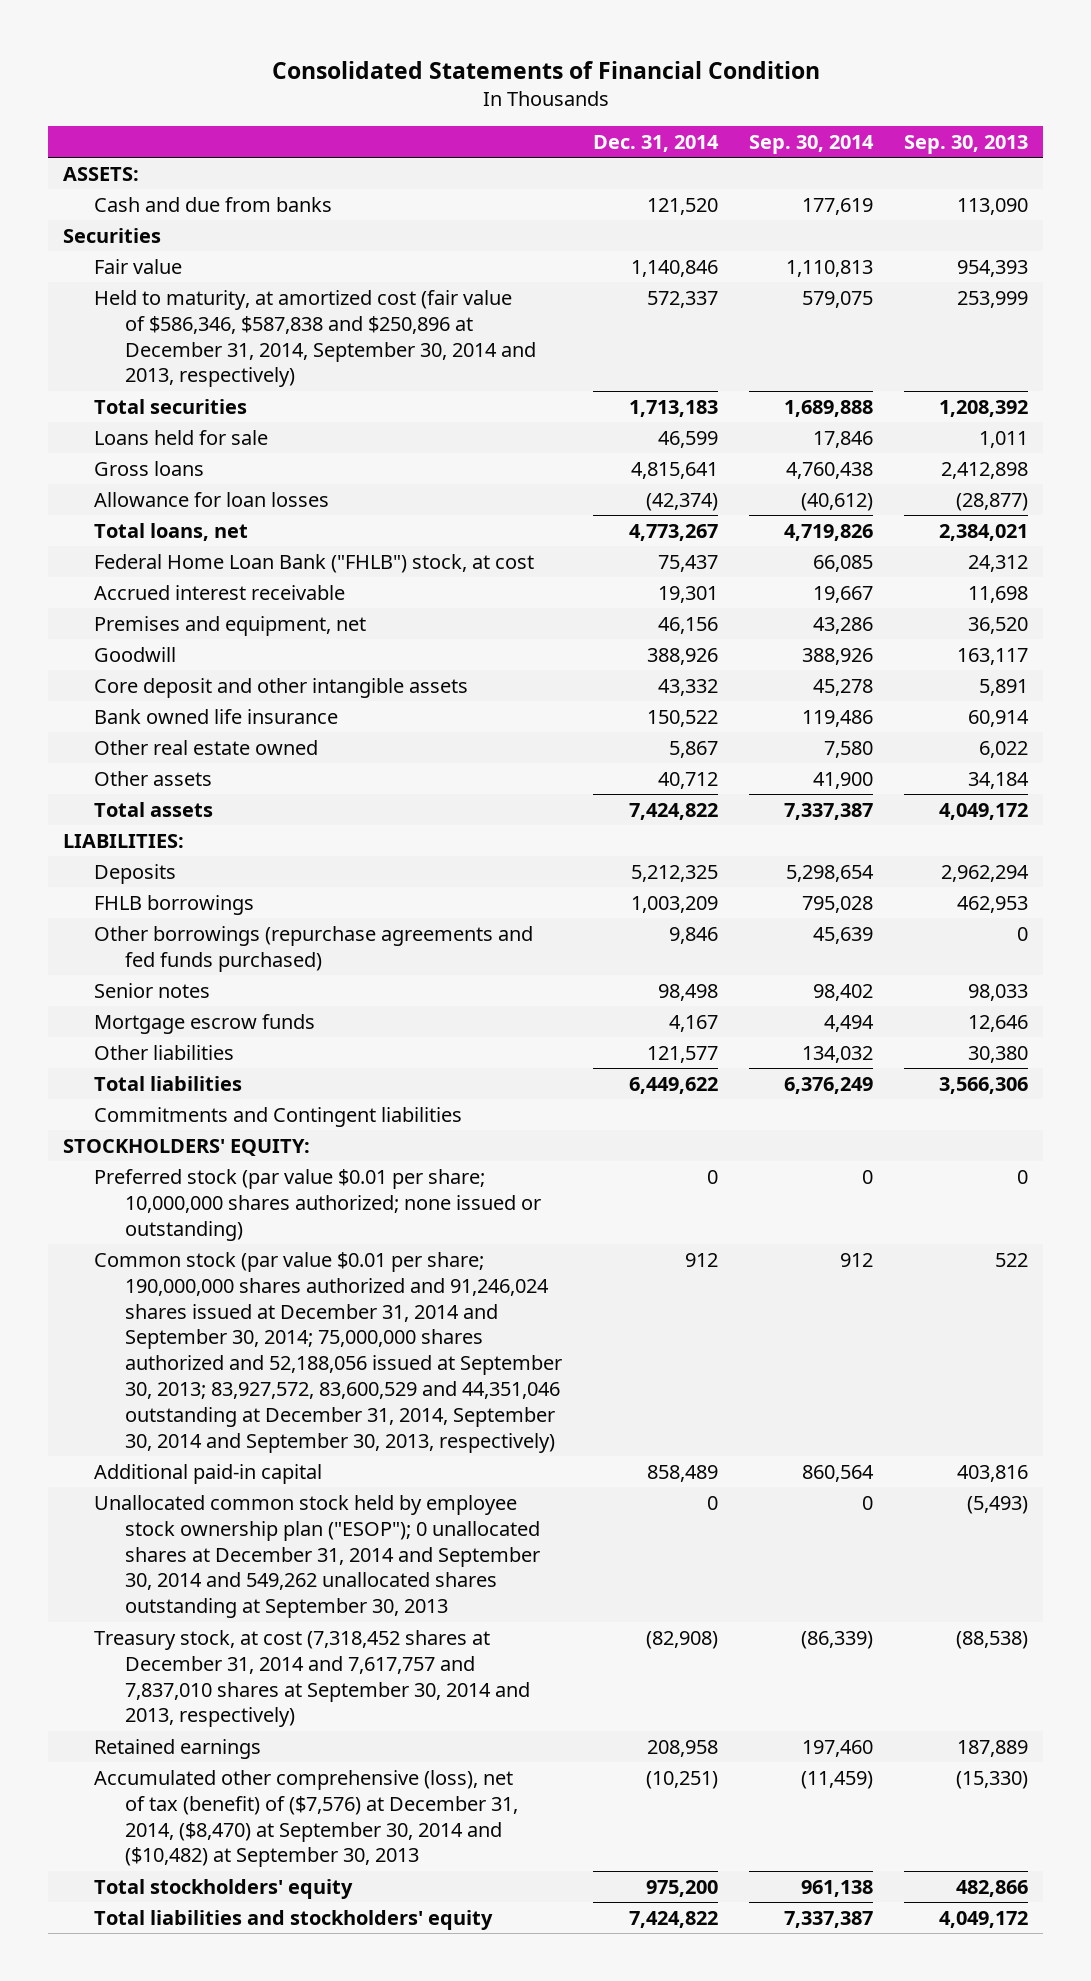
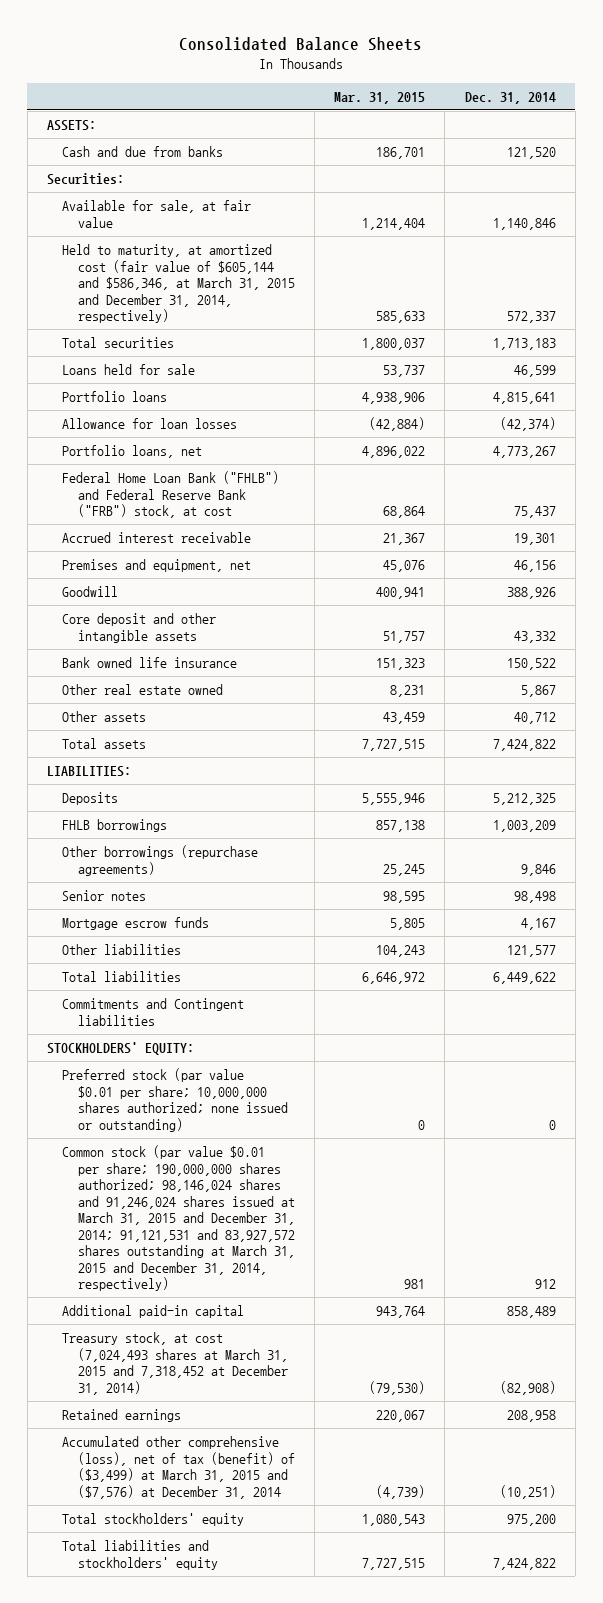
[271,60,820,79] Consolidated Statements of Financial Condition -> [179,37,423,52] Consolidated Balance Sheets
[749,134,875,154] Sep. 30, 2014 -> none
[903,134,1028,154] Sep. 30, 2013 -> none
none -> [334,91,426,104] Mar. 31, 2015
[63,227,162,243] Securities -> [47,173,125,186] Securities:
[94,258,183,274] Fair value -> [62,200,252,228] Available for sale, at fair value
[94,289,537,388] Held to maturity, at amortized cost (fair value of $586,346, $587,838 and $250,896 at December 31, 2014, September 30, 2014 and 2013, respectively) -> [62,244,295,324] Held to maturity, at amortized cost (fair value of $605,144 and $586,346, at March 31, 2015 and December 31, 2014, respectively)
[94,460,205,476] Gross loans -> [62,391,168,403] Portfolio loans
[94,522,249,541] Total loans, net -> [62,445,203,459] Portfolio loans, net
[94,553,535,573] Federal Home Loan Bank ("FHLB") stock, at cost -> [62,471,280,519] Federal Home Loan Bank ("FHLB") and Federal Reserve Bank ("FRB") stock, at cost
[94,925,534,972] Other borrowings (repurchase agreements and fed funds purchased) -> [62,845,259,876] Other borrowings (repurchase agreements)
[94,1251,563,1454] Common stock (par value $0.01 per share; 190,000,000 shares authorized and 91,246,024 shares issued at December 31, 2014 and September 30, 2014; 75,000,000 shares authorized and 52,188,056 issued at September 30, 2013; 83,927,572, 83,600,529 and 44,351,046 outstanding at December 31, 2014, September 30, 2014 and September 30, 2013, respectively) -> [62,1145,295,1291] Common stock (par value $0.01 per share; 190,000,000 shares authorized; 98,146,024 shares and 91,246,024 shares issued at March 31, 2015 and December 31, 2014; 91,121,531 and 83,927,572 shares outstanding at March 31, 2015 and December 31, 2014, respectively)
[94,1494,541,1619] Unallocated common stock held by employee stock ownership plan ("ESOP"); 0 unallocated shares at December 31, 2014 and September 30, 2014 and 549,262 unallocated shares outstanding at September 30, 2013 -> none
[94,1629,531,1728] Treasury stock, at cost (7,318,452 shares at December 31, 2014 and 7,617,757 and 7,837,010 shares at September 30, 2014 and 2013, respectively) -> [62,1332,288,1395] Treasury stock, at cost (7,024,493 shares at March 31, 2015 and 7,318,452 at December 31, 2014)
[94,1769,519,1868] Accumulated other comprehensive (loss), net of tax (benefit) of ($7,576) at December 31, 2014, ($8,470) at September 30, 2014 and ($10,482) at September 30, 2013 -> [62,1436,295,1499] Accumulated other comprehensive (loss), net of tax (benefit) of ($3,499) at March 31, 2015 and ($7,576) at December 31, 2014

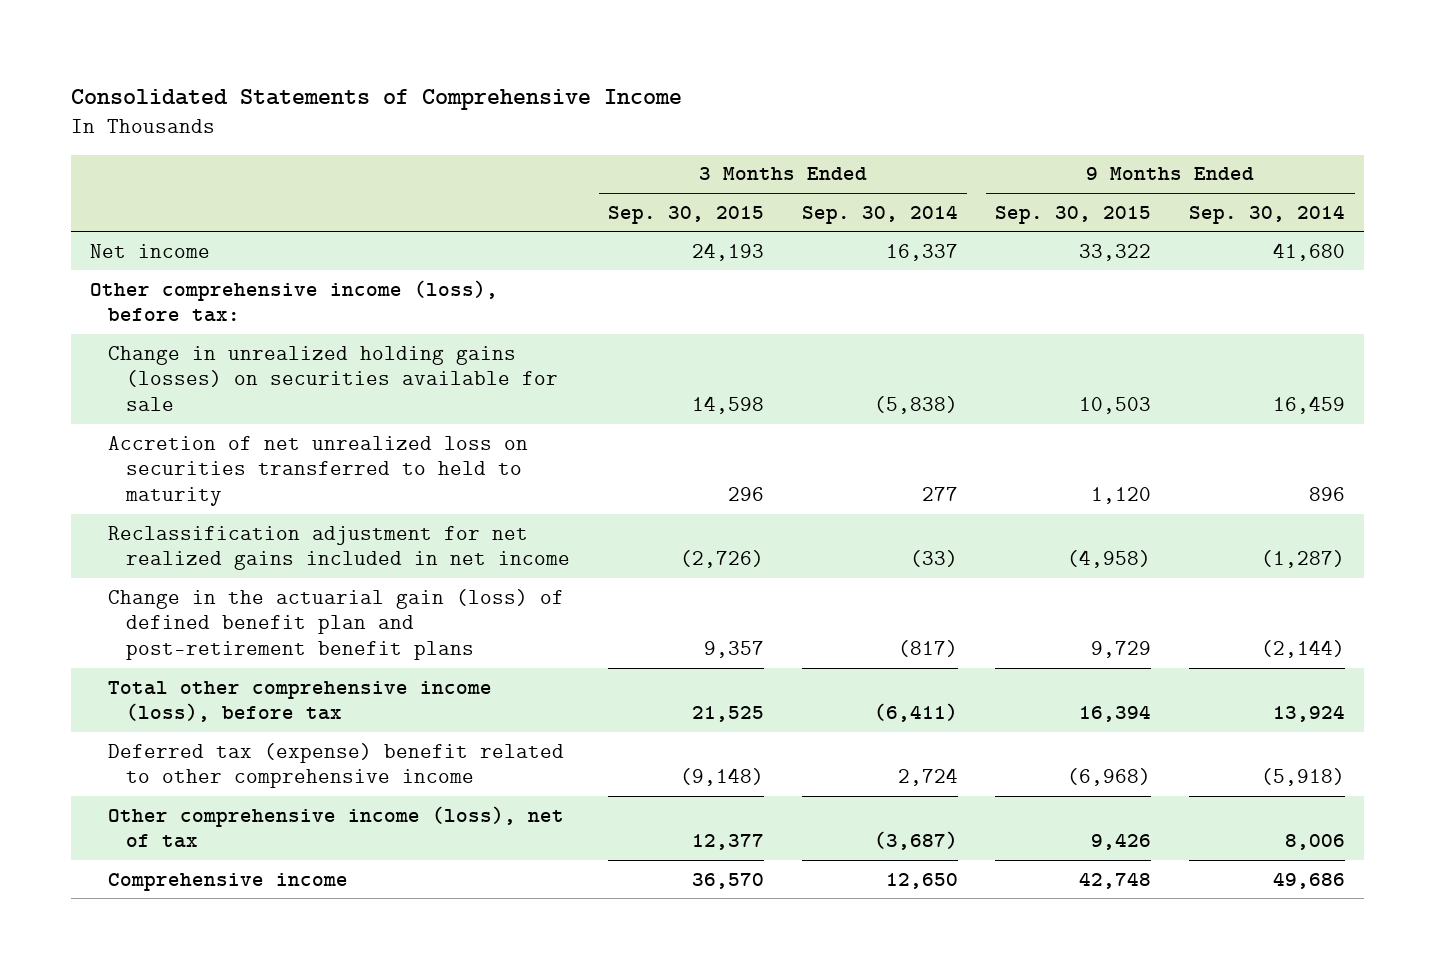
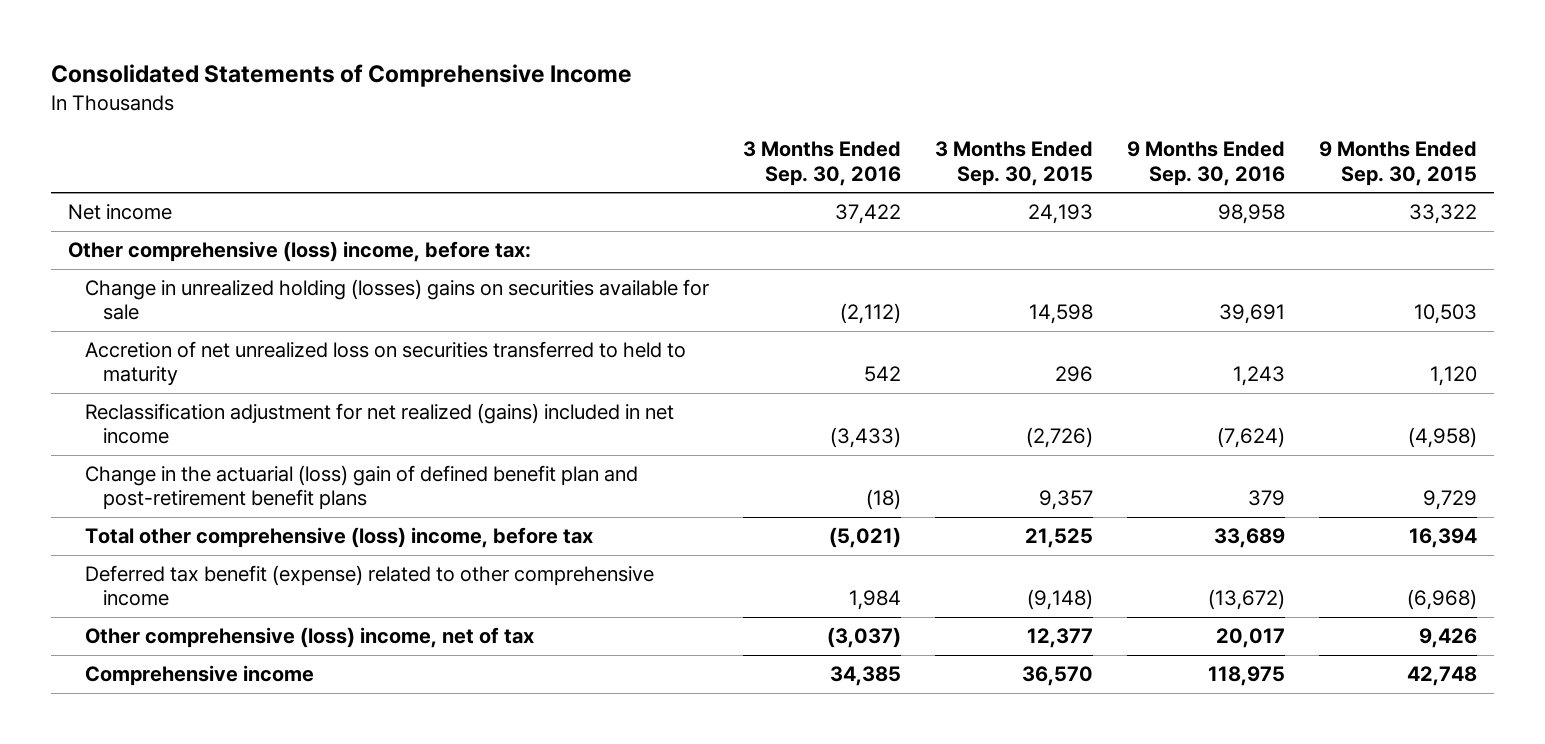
[801,204,958,224] Sep. 30, 2014 -> none
[1189,204,1346,224] Sep. 30, 2014 -> none
none -> [743,141,902,186] 3 Months Ended Sep. 30, 2016
none -> [1127,141,1286,186] 9 Months Ended Sep. 30, 2016
[89,279,498,323] Other comprehensive income (loss), before tax: -> [67,241,531,263] Other comprehensive (loss) income, before tax:
[107,345,559,412] Change in unrealized holding gains (losses) on securities available for sale -> [85,279,710,321] Change in unrealized holding (losses) gains on securities available for sale
[107,525,571,571] Reclassification adjustment for net realized gains included in net income -> [85,403,675,445] Reclassification adjustment for net realized (gains) included in net income
[107,588,564,661] Change in the actuarial gain (loss) of defined benefit plan and post-retirement benefit plans -> [85,465,639,511] Change in the actuarial (loss) gain of defined benefit plan and post-retirement benefit plans
[107,680,492,723] Total other comprehensive income (loss), before tax -> [85,527,594,549] Total other comprehensive (loss) income, before tax
[107,742,564,789] Deferred tax (expense) benefit related to other comprehensive income -> [85,565,655,607] Deferred tax benefit (expense) related to other comprehensive income
[107,805,564,849] Other comprehensive income (loss), net of tax -> [85,627,535,649] Other comprehensive (loss) income, net of tax

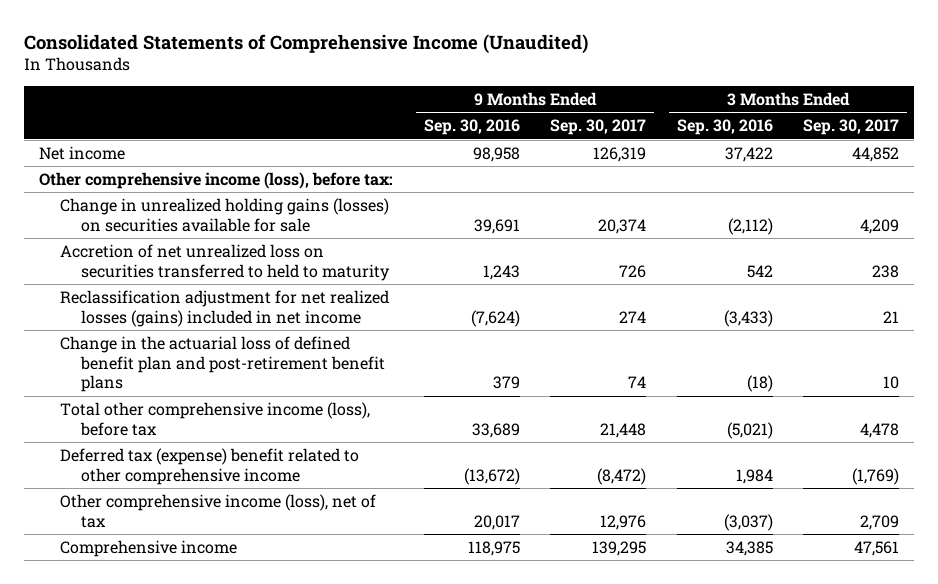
[50,64,632,88] Consolidated Statements of Comprehensive Income -> [23,33,588,54] Consolidated Statements of Comprehensive Income (Unaudited)
[935,141,1094,186] 3 Months Ended Sep. 30, 2015 -> none
[1319,141,1478,186] 9 Months Ended Sep. 30, 2015 -> none
none -> [550,119,647,136] Sep. 30, 2017
none -> [803,119,900,136] Sep. 30, 2017
[67,241,531,263] Other comprehensive (loss) income, before tax: -> [39,171,394,189] Other comprehensive income (loss), before tax:
[85,279,710,321] Change in unrealized holding (losses) gains on securities available for sale -> [59,197,389,232] Change in unrealized holding gains (losses) on securities available for sale
[85,403,675,445] Reclassification adjustment for net realized (gains) included in net income -> [59,289,389,327] Reclassification adjustment for net realized losses (gains) included in net income
[85,465,639,511] Change in the actuarial (loss) gain of defined benefit plan and post-retirement benefit plans -> [59,335,385,393] Change in the actuarial loss of defined benefit plan and post-retirement benefit plans
[85,527,594,549] Total other comprehensive (loss) income, before tax -> [59,401,370,436] Total other comprehensive income (loss), before tax
[85,565,655,607] Deferred tax benefit (expense) related to other comprehensive income -> [59,447,359,485] Deferred tax (expense) benefit related to other comprehensive income
[85,627,535,649] Other comprehensive (loss) income, net of tax -> [59,493,376,528] Other comprehensive income (loss), net of tax

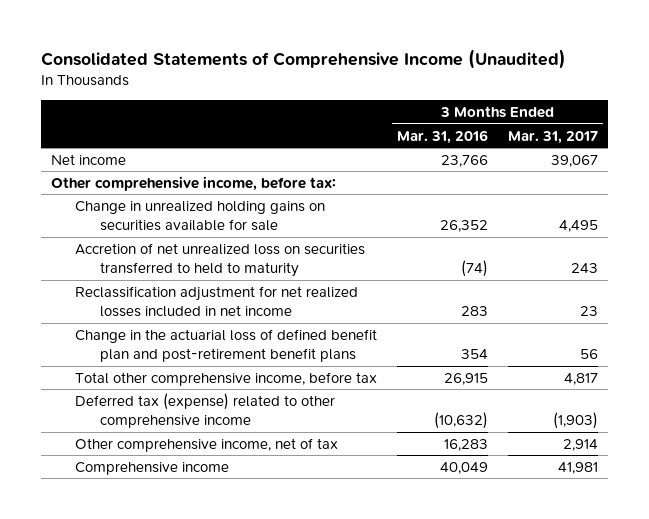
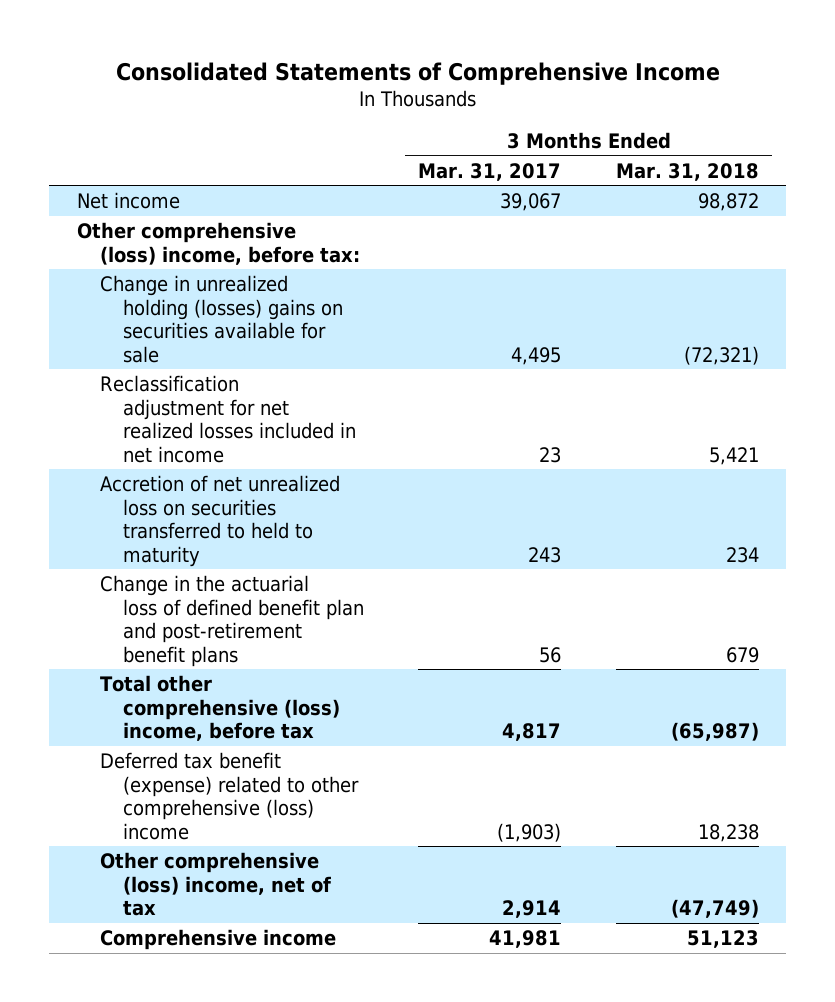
[41,48,567,69] Consolidated Statements of Comprehensive Income (Unaudited) -> [115,61,720,85] Consolidated Statements of Comprehensive Income
[397,129,489,144] Mar. 31, 2016 -> none
none -> [615,162,759,181] Mar. 31, 2018
[51,175,337,191] Other comprehensive income, before tax: -> [76,222,360,265] Other comprehensive (loss) income, before tax:
[75,200,326,232] Change in unrealized holding gains on securities available for sale -> [99,275,343,363] Change in unrealized holding (losses) gains on securities available for sale
[75,242,366,278] Accretion of net unrealized loss on securities transferred to held to maturity -> [99,475,340,567] Accretion of net unrealized loss on securities transferred to held to maturity
[75,371,378,386] Total other comprehensive income, before tax -> [99,675,340,742] Total other comprehensive (loss) income, before tax
[75,392,336,429] Deferred tax (expense) related to other comprehensive income -> [99,752,359,840] Deferred tax benefit (expense) related to other comprehensive (loss) income
[75,437,339,452] Other comprehensive income, net of tax -> [99,852,331,917] Other comprehensive (loss) income, net of tax

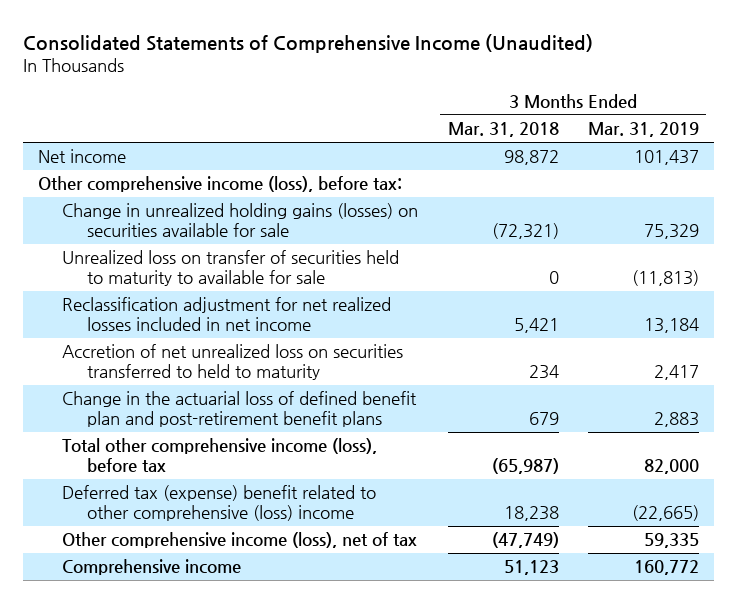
[115,61,720,85] Consolidated Statements of Comprehensive Income -> [23,33,594,53] Consolidated Statements of Comprehensive Income (Unaudited)
[418,162,562,181] Mar. 31, 2017 -> none
none -> [587,122,699,138] Mar. 31, 2019
[76,222,360,265] Other comprehensive (loss) income, before tax: -> [37,176,402,193] Other comprehensive income (loss), before tax:
[99,275,343,363] Change in unrealized holding (losses) gains on securities available for sale -> [62,203,419,238] Change in unrealized holding gains (losses) on securities available for sale
none -> [62,250,400,287] Unrealized loss on transfer of securities held to maturity to available for sale
[99,675,340,742] Total other comprehensive (loss) income, before tax -> [62,438,378,473] Total other comprehensive income (loss), before tax
[99,752,359,840] Deferred tax benefit (expense) related to other comprehensive (loss) income -> [62,485,377,522] Deferred tax (expense) benefit related to other comprehensive (loss) income
[99,852,331,917] Other comprehensive (loss) income, net of tax -> [62,532,418,549] Other comprehensive income (loss), net of tax

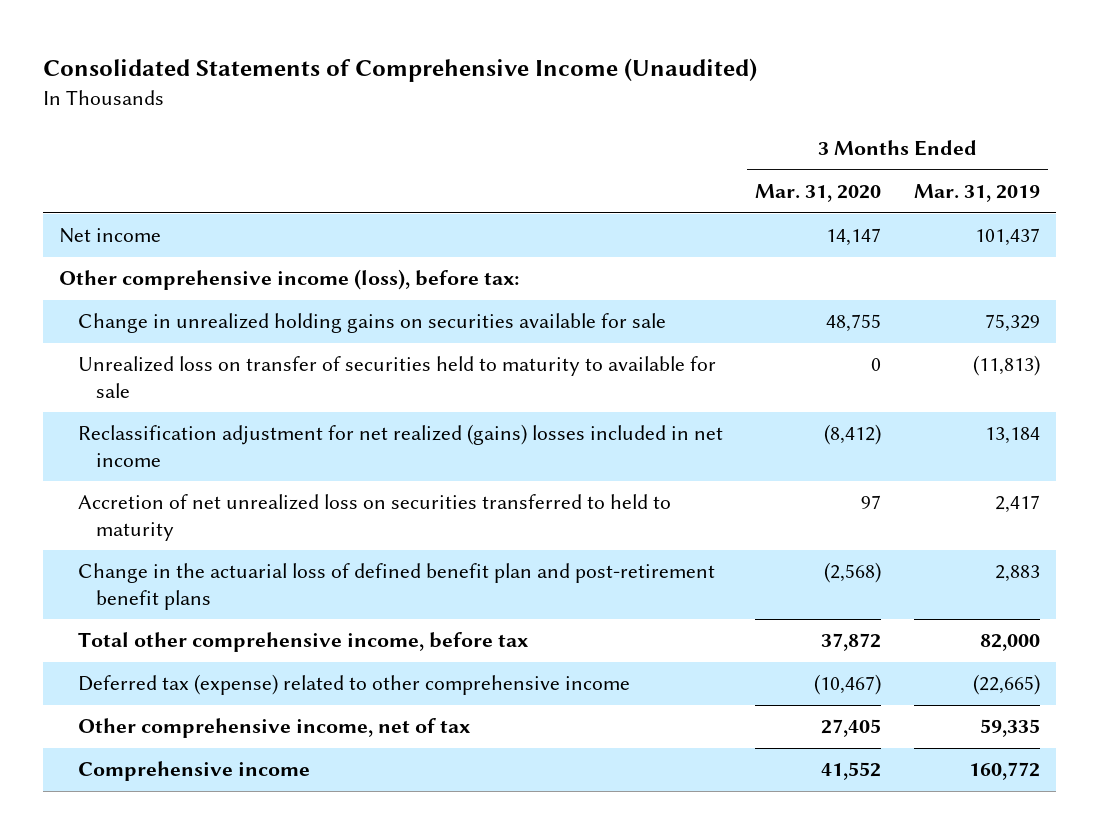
[447,122,559,138] Mar. 31, 2018 -> none
none -> [755,184,882,203] Mar. 31, 2020
[62,203,419,238] Change in unrealized holding gains (losses) on securities available for sale -> [77,313,666,334] Change in unrealized holding gains on securities available for sale
[62,297,392,332] Reclassification adjustment for net realized losses included in net income -> [77,424,723,467] Reclassification adjustment for net realized (gains) losses included in net income
[62,438,378,473] Total other comprehensive income (loss), before tax -> [77,632,529,653] Total other comprehensive income, before tax
[62,485,377,522] Deferred tax (expense) benefit related to other comprehensive (loss) income -> [77,674,630,696] Deferred tax (expense) related to other comprehensive income
[62,532,418,549] Other comprehensive income (loss), net of tax -> [77,718,471,739] Other comprehensive income, net of tax

